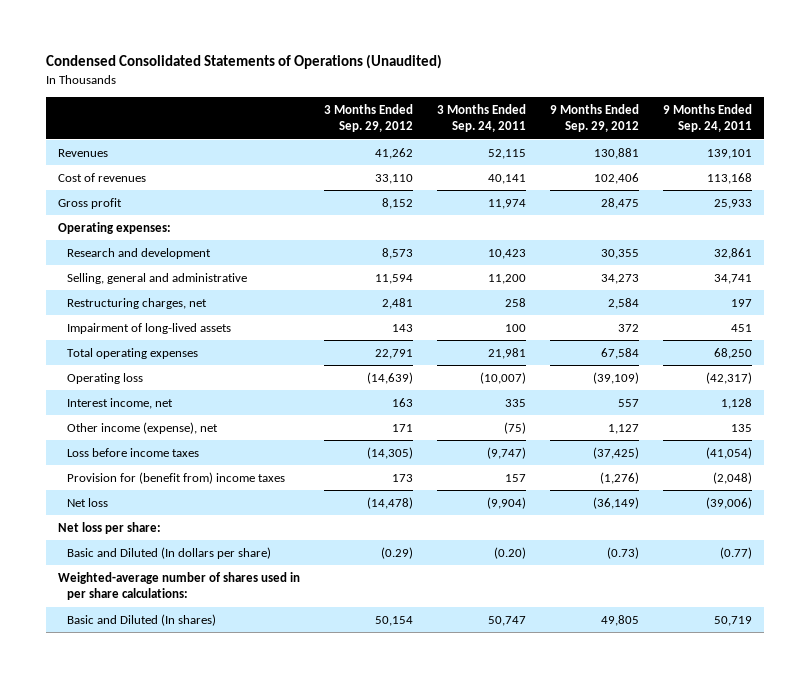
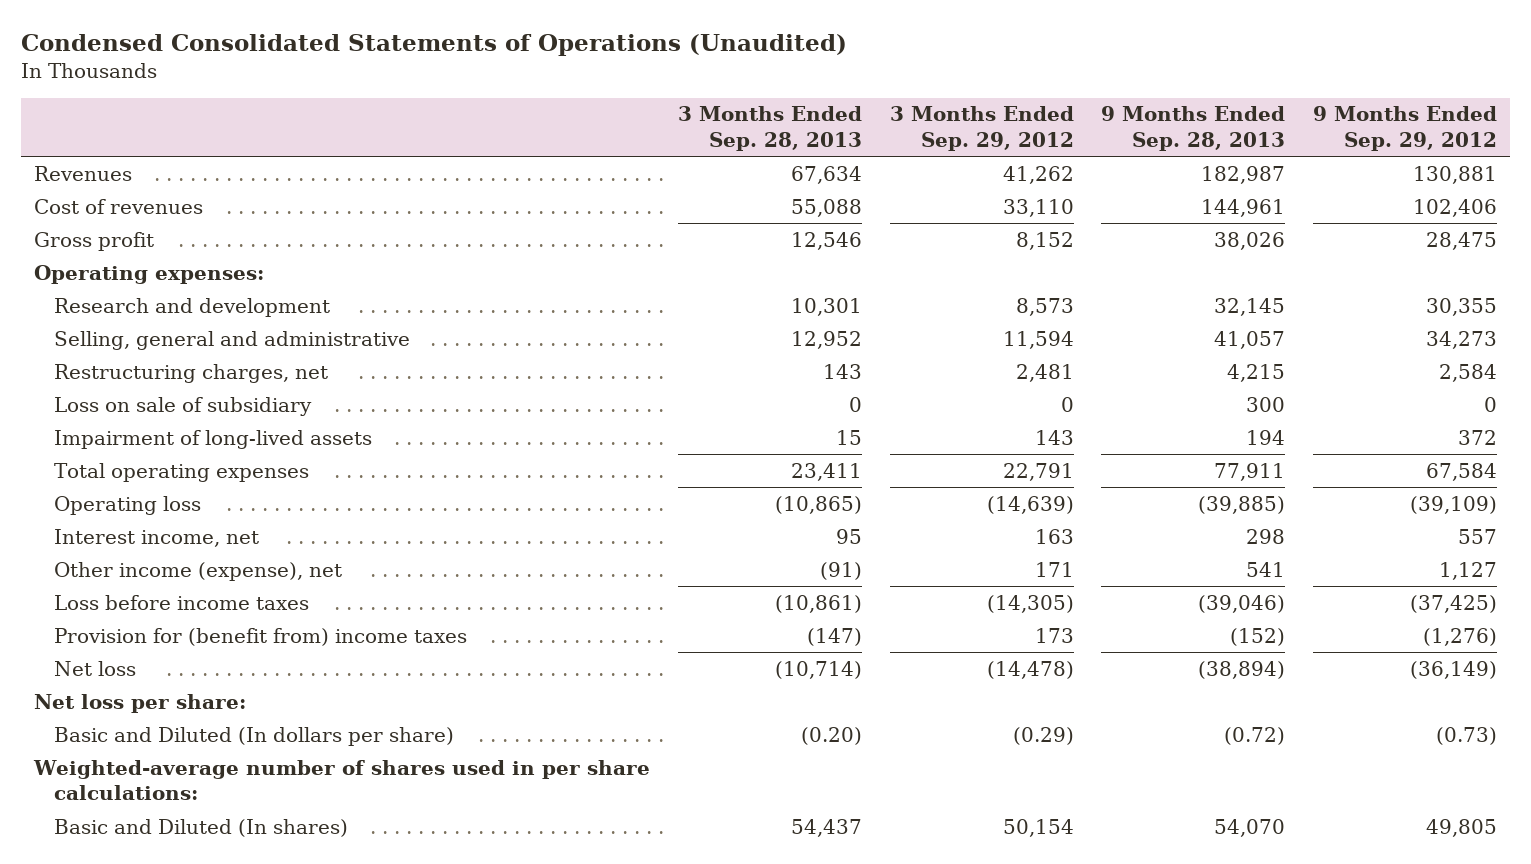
[436,103,526,133] 3 Months Ended Sep. 24, 2011 -> none
[662,103,752,133] 9 Months Ended Sep. 24, 2011 -> none
none -> [678,106,863,152] 3 Months Ended Sep. 28, 2013
none -> [1101,106,1286,152] 9 Months Ended Sep. 28, 2013
none -> [53,396,312,416] Loss on sale of subsidiary

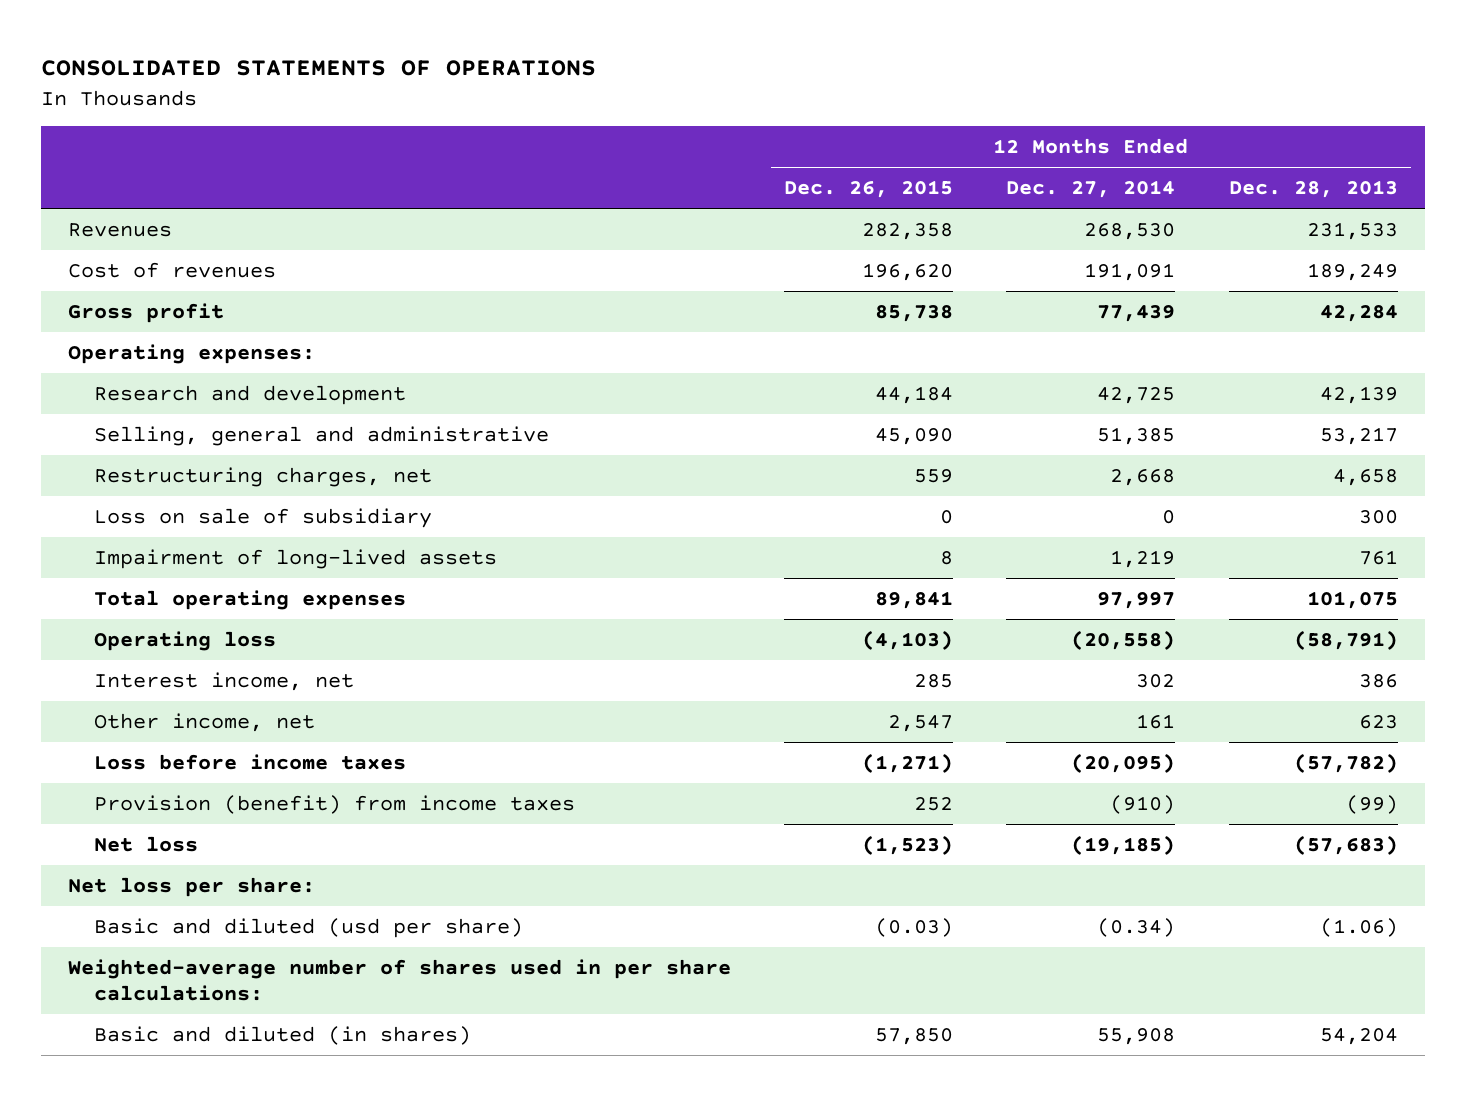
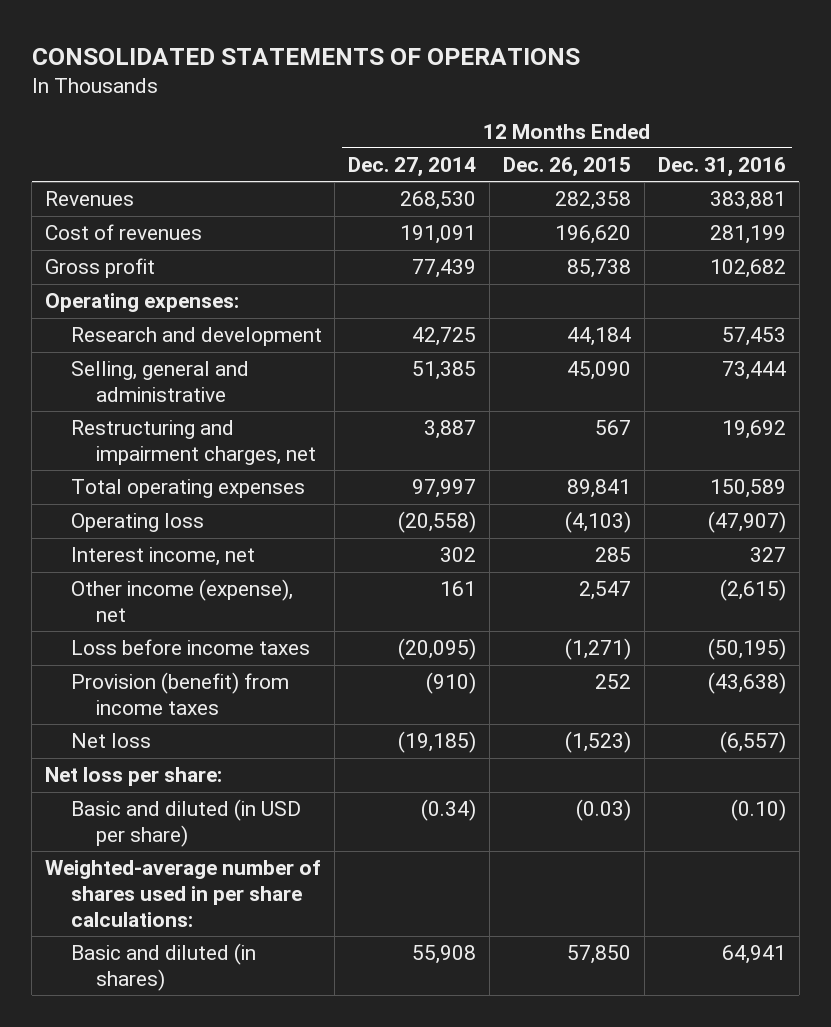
[1228,180,1398,199] Dec. 28, 2013 -> none
none -> [657,157,786,178] Dec. 31, 2016
[94,507,433,528] Loss on sale of subsidiary -> none
[94,548,498,569] Impairment of long-lived assets -> none
[94,466,433,487] Restructuring charges, net -> [70,420,316,466] Restructuring and impairment charges, net
[914,468,954,483] 559 -> [594,420,631,436] 567
[1110,468,1176,486] 2,668 -> [424,420,477,440] 3,887
[94,712,316,732] Other income, net -> [70,579,293,623] Other income (expense), net
[94,917,524,938] Basic and diluted (usd per share) -> [70,799,301,848] Basic and diluted (in USD per share)

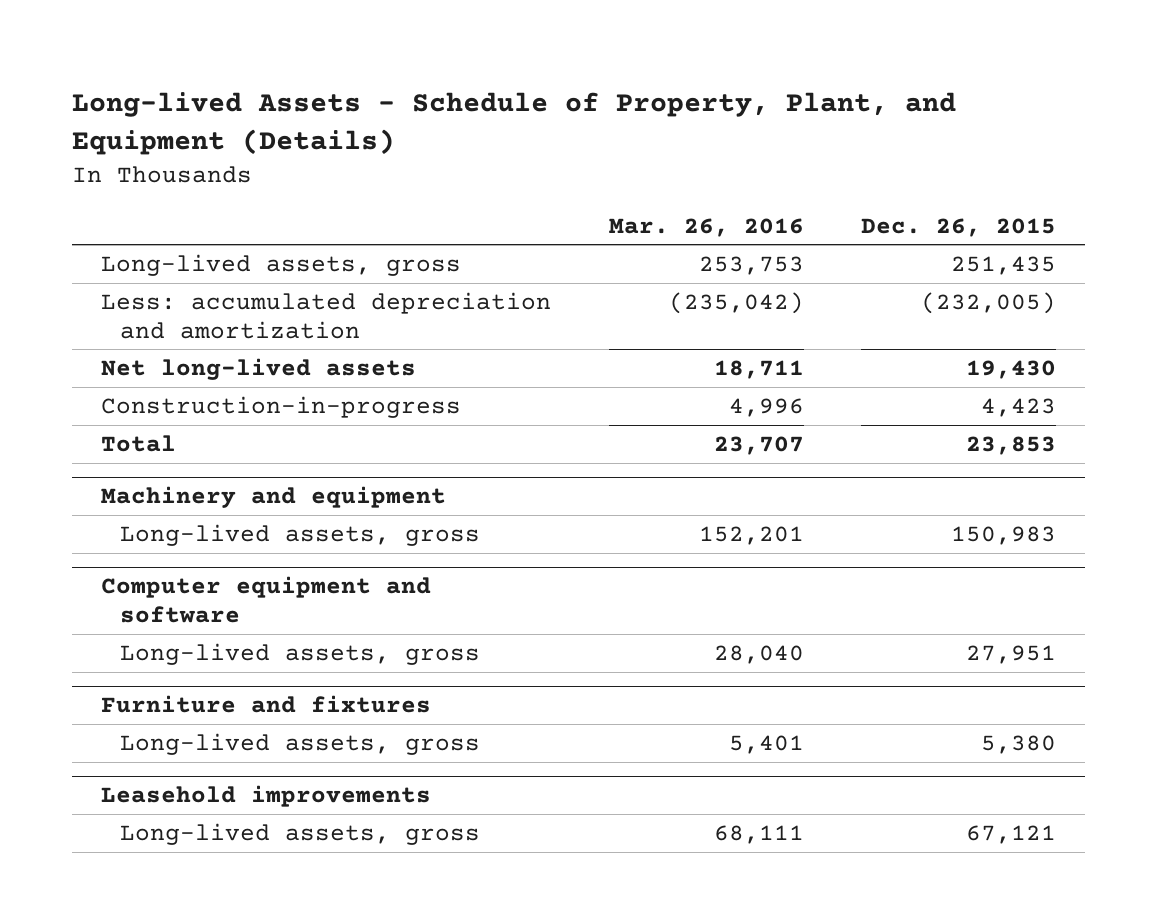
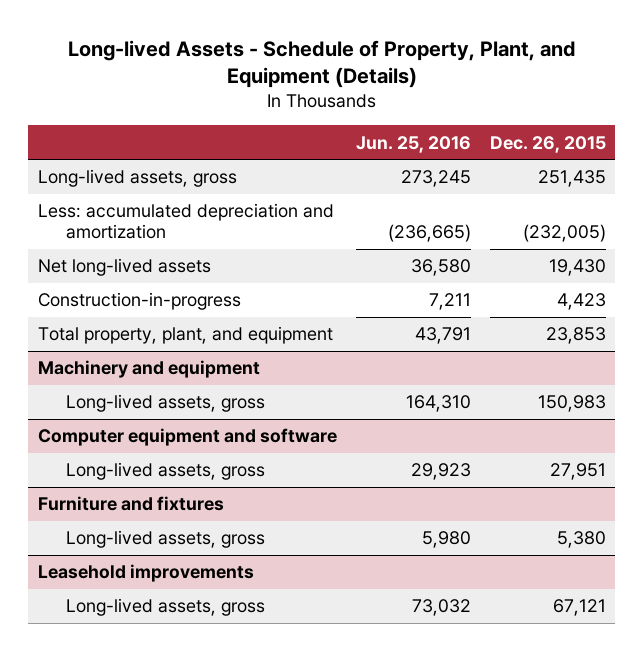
[608,217,804,237] Mar. 26, 2016 -> none
none -> [355,135,471,153] Jun. 25, 2016
[101,435,177,453] Total -> [37,326,333,345] Total property, plant, and equipment

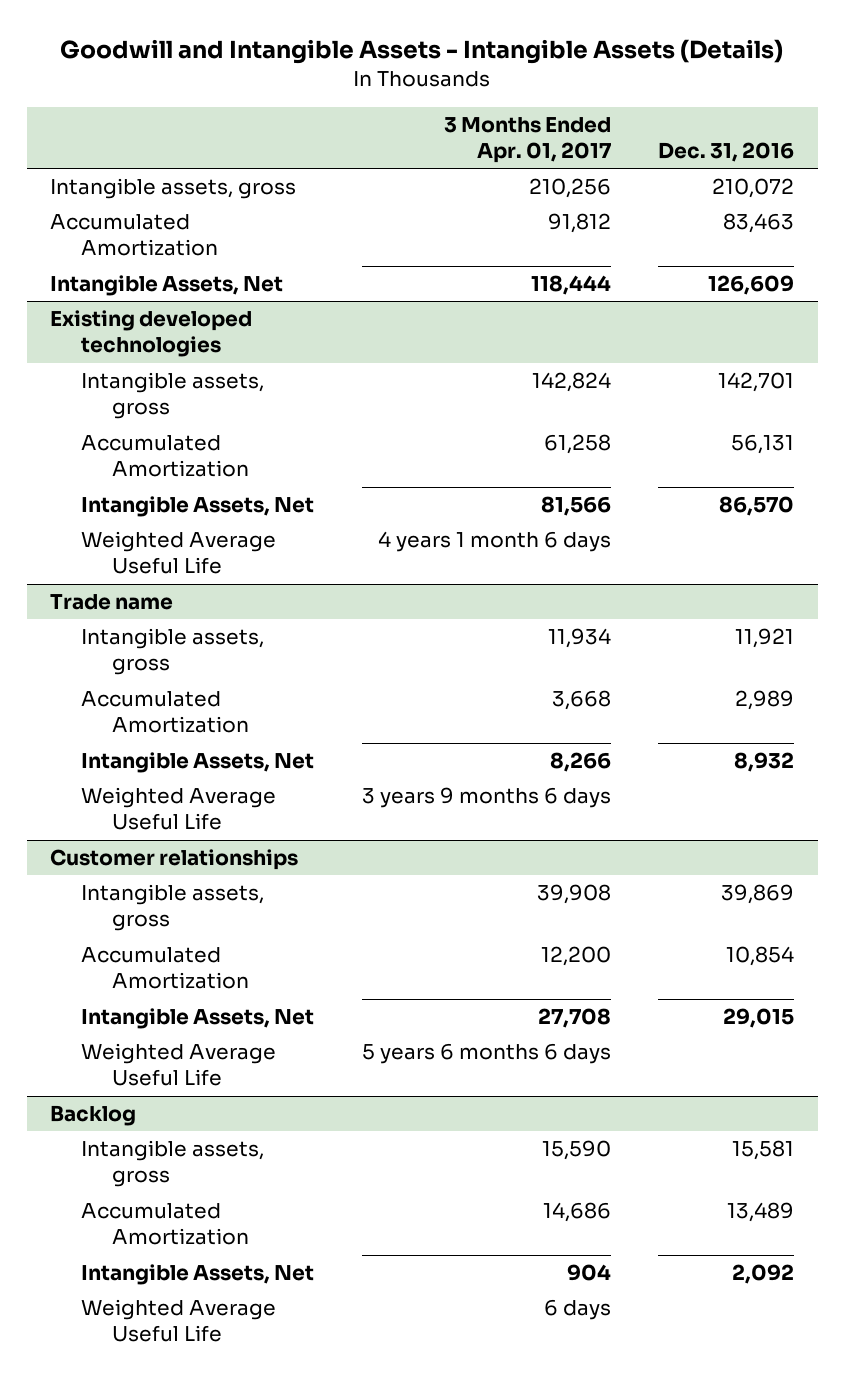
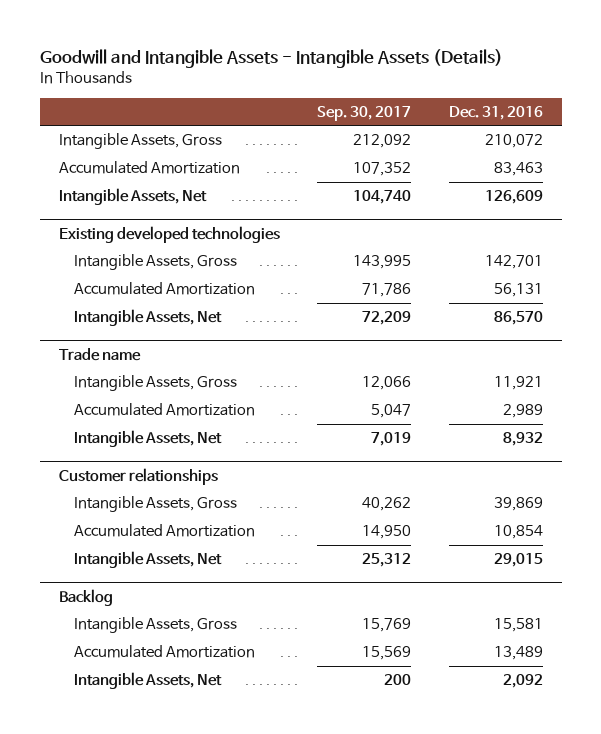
[443,116,611,164] 3 Months Ended Apr. 01, 2017 -> none
none -> [317,106,412,122] Sep. 30, 2017
[50,178,297,200] Intangible assets, gross -> [58,133,222,150] Intangible Assets, Gross
[81,372,265,420] Intangible assets, gross -> [73,254,237,271] Intangible Assets, Gross
[81,531,277,575] Weighted Average Useful Life -> none
[81,628,265,676] Intangible assets, gross -> [73,375,237,392] Intangible Assets, Gross
[81,787,277,831] Weighted Average Useful Life -> none
[81,884,265,932] Intangible assets, gross -> [73,496,237,513] Intangible Assets, Gross
[81,1043,277,1087] Weighted Average Useful Life -> none
[81,1140,265,1188] Intangible assets, gross -> [73,617,237,634] Intangible Assets, Gross
[81,1299,277,1343] Weighted Average Useful Life -> none

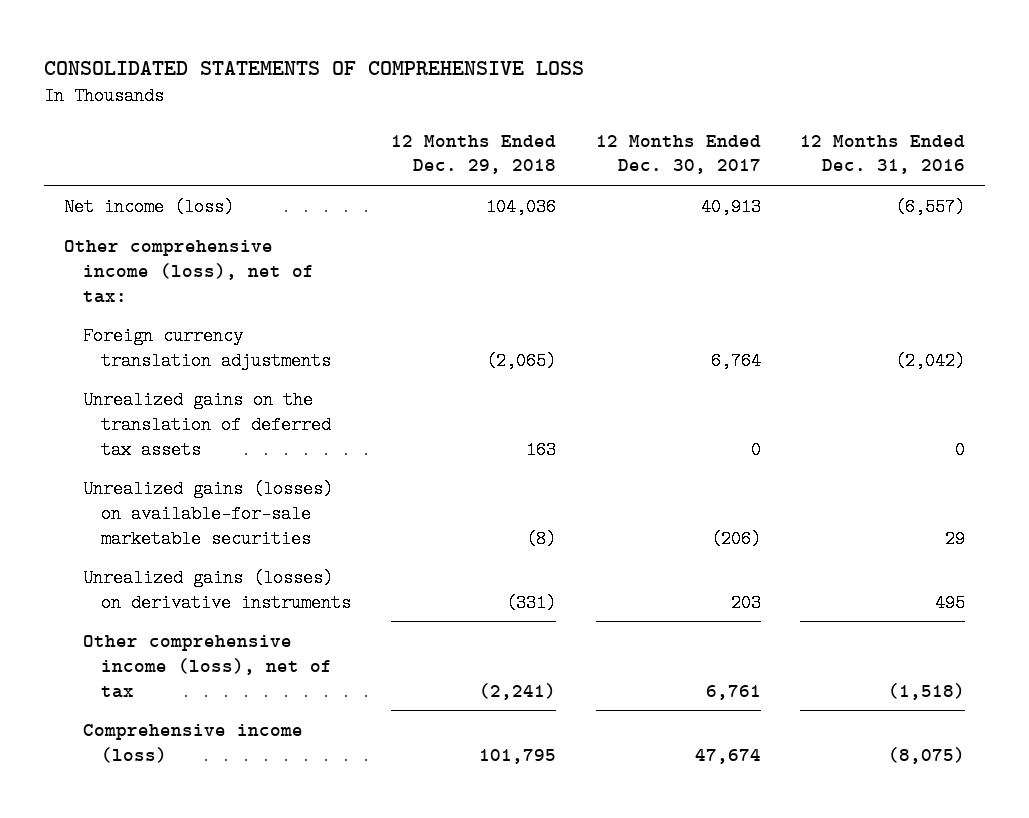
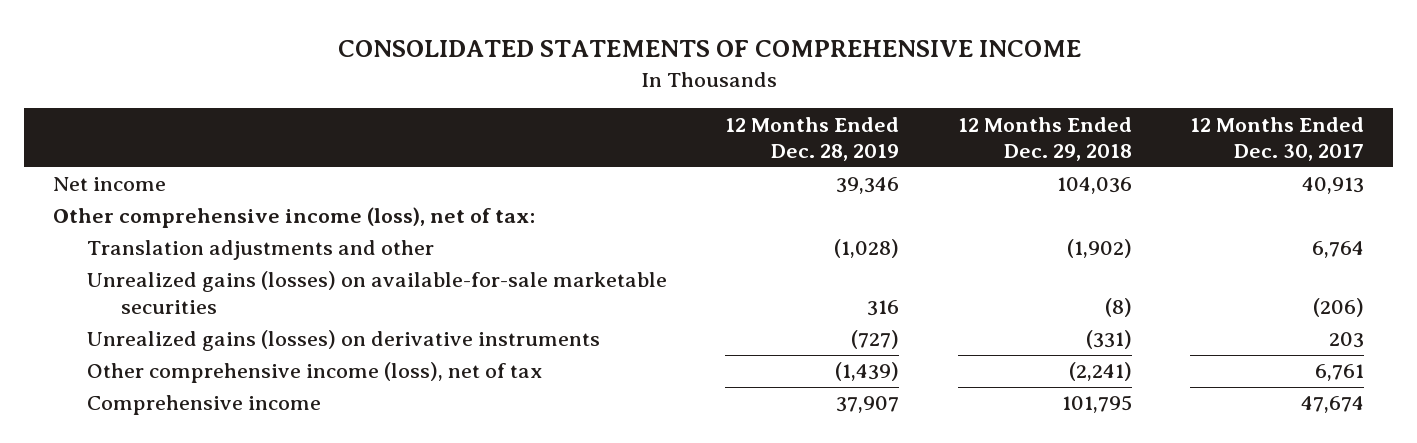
[44,60,585,75] CONSOLIDATED STATEMENTS OF COMPREHENSIVE LOSS -> [337,40,1081,58] CONSOLIDATED STATEMENTS OF COMPREHENSIVE INCOME
[800,134,966,175] 12 Months Ended Dec. 31, 2016 -> none
none -> [725,116,900,162] 12 Months Ended Dec. 28, 2019
[63,197,234,216] Net income (loss) -> [53,177,167,192] Net income
[82,390,332,459] Unrealized gains on the translation of deferred tax assets -> none
[82,326,332,370] Foreign currency translation adjustments -> [87,240,435,261] Translation adjustments and other
[486,351,557,370] (2,065) -> [1066,239,1132,259] (1,902)
[82,723,303,763] Comprehensive income (loss) -> [87,395,322,416] Comprehensive income

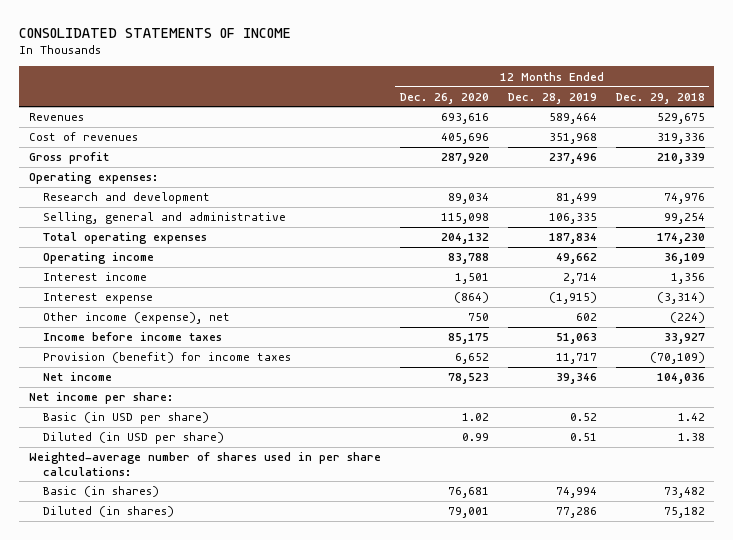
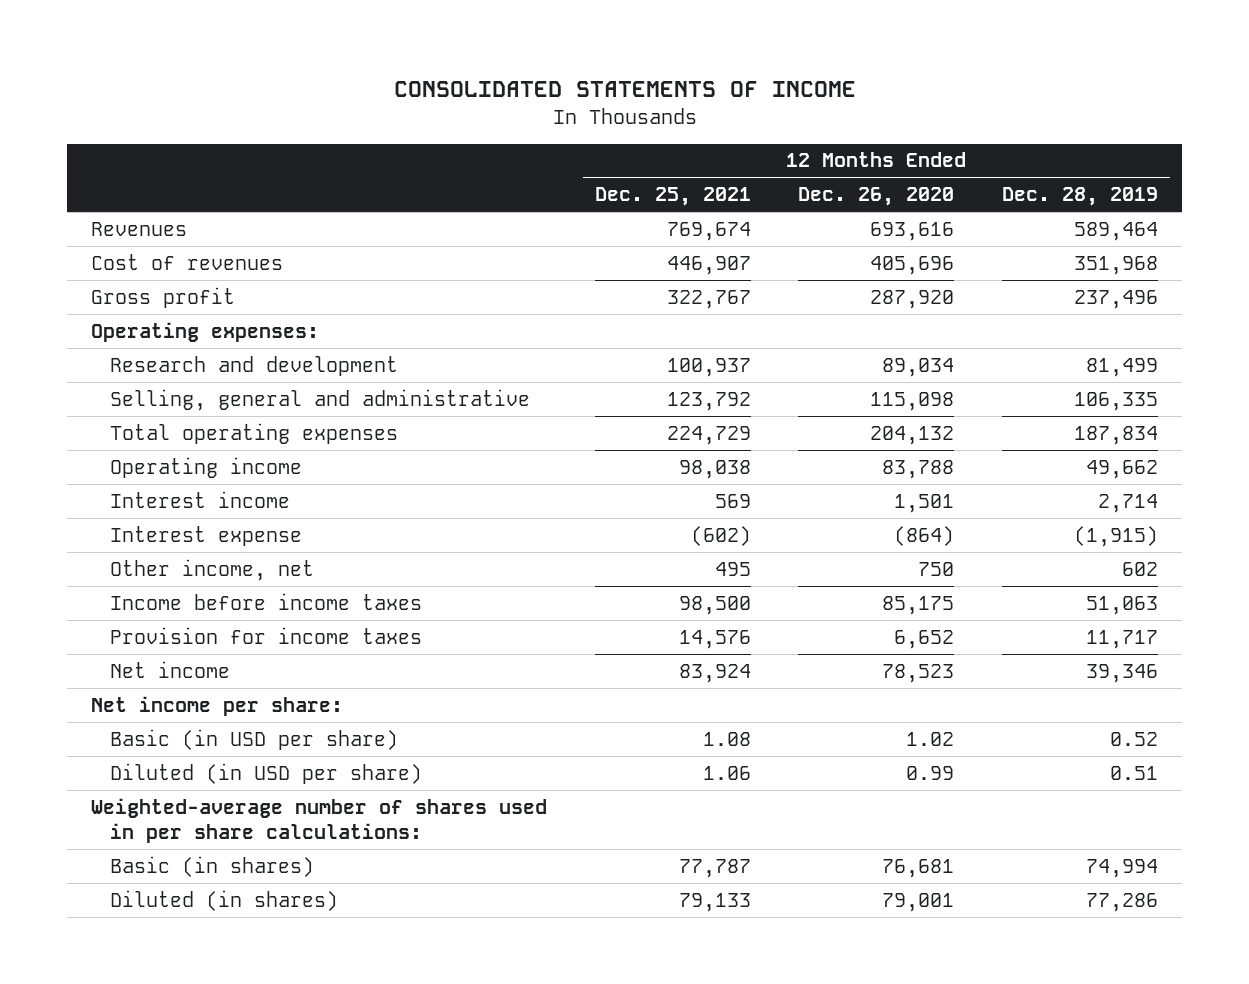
[615,92,705,104] Dec. 29, 2018 -> none
none -> [594,187,751,207] Dec. 25, 2021
[42,312,230,325] Other income (expense), net -> [109,558,314,581] Other income, net
[42,352,291,364] Provision (benefit) for income taxes -> [109,626,422,644] Provision for income taxes

